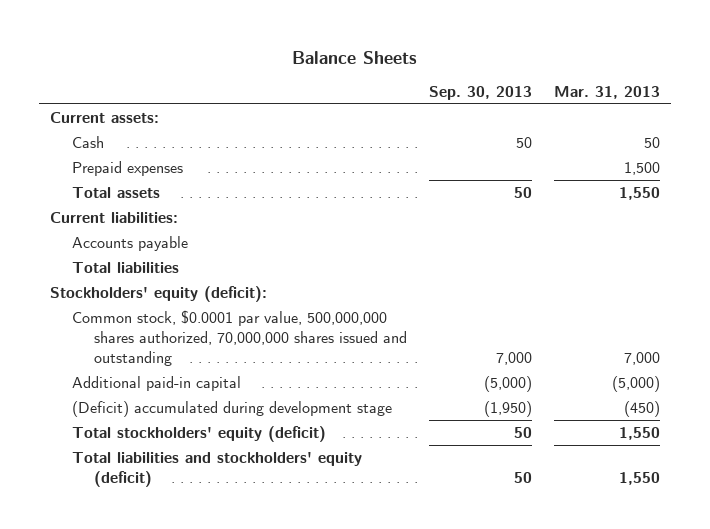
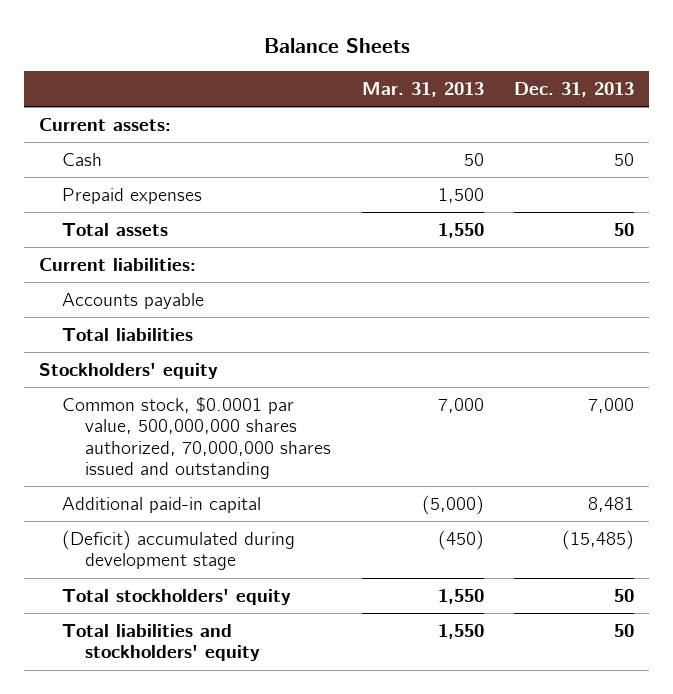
[429,86,533,101] Sep. 30, 2013 -> none
none -> [514,81,635,97] Dec. 31, 2013
[49,285,267,302] Stockholders' equity (deficit): -> [39,362,219,379] Stockholders' equity
[72,425,327,442] Total stockholders' equity (deficit) -> [62,588,292,605] Total stockholders' equity
[72,451,363,488] Total liabilities and stockholders' equity (deficit) -> [62,623,261,662] Total liabilities and stockholders' equity

